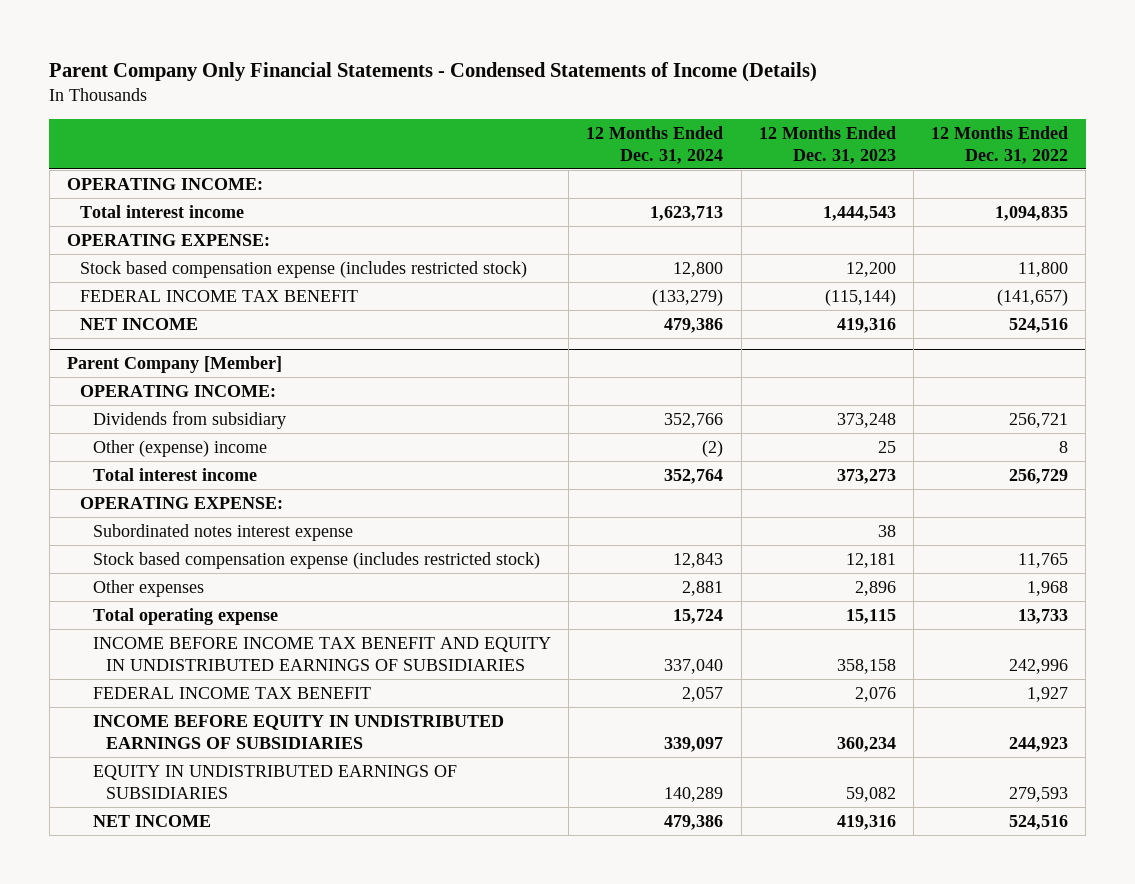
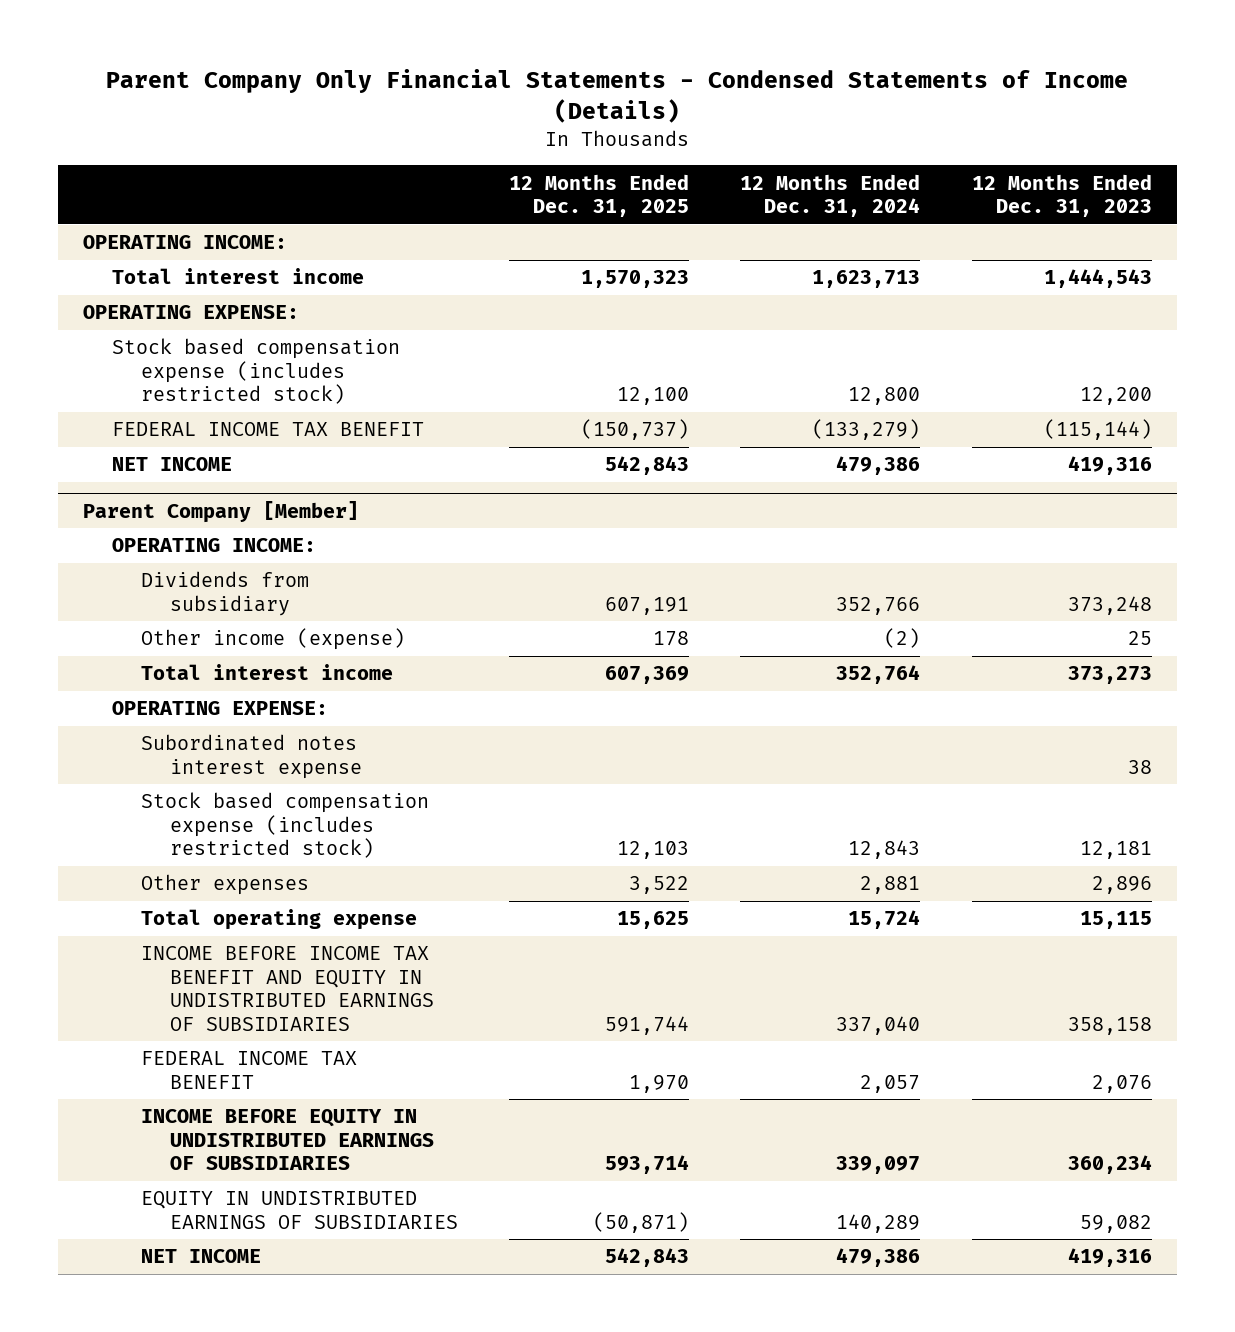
[931,125,1069,164] 12 Months Ended Dec. 31, 2022 -> none
none -> [509,173,690,218] 12 Months Ended Dec. 31, 2025
[93,439,268,457] Other (expense) income -> [141,628,406,651] Other income (expense)

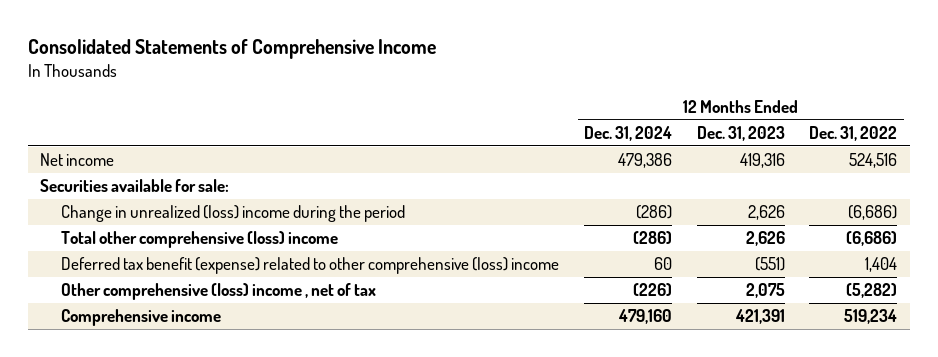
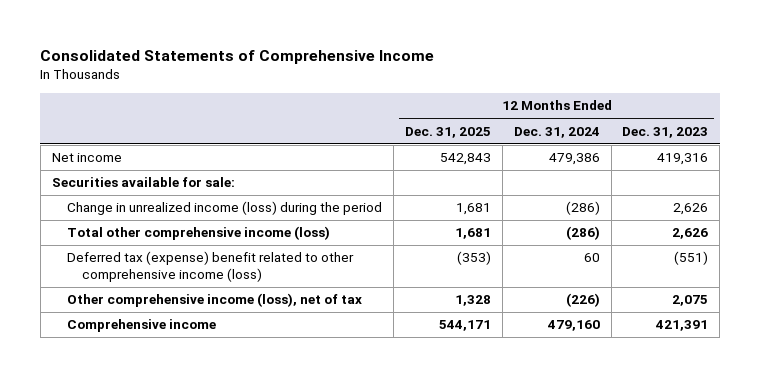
[809,125,898,141] Dec. 31, 2022 -> none
none -> [404,126,491,138] Dec. 31, 2025
[61,205,406,223] Change in unrealized (loss) income during the period -> [66,201,382,216] Change in unrealized income (loss) during the period
[61,231,339,249] Total other comprehensive (loss) income -> [66,226,330,241] Total other comprehensive income (loss)
[61,257,560,275] Deferred tax benefit (expense) related to other comprehensive (loss) income -> [66,251,354,283] Deferred tax (expense) benefit related to other comprehensive income (loss)
[61,283,377,301] Other comprehensive (loss) income , net of tax -> [66,293,362,308] Other comprehensive income (loss), net of tax

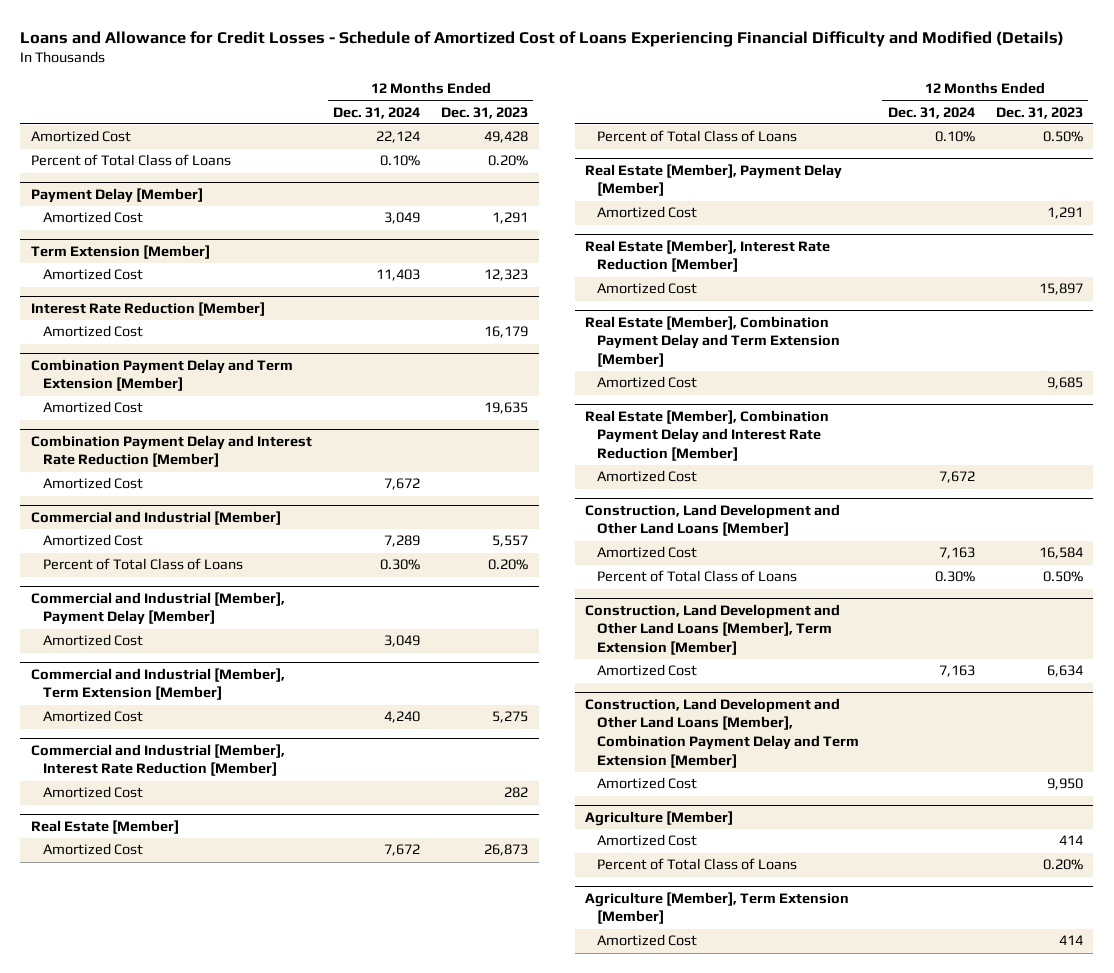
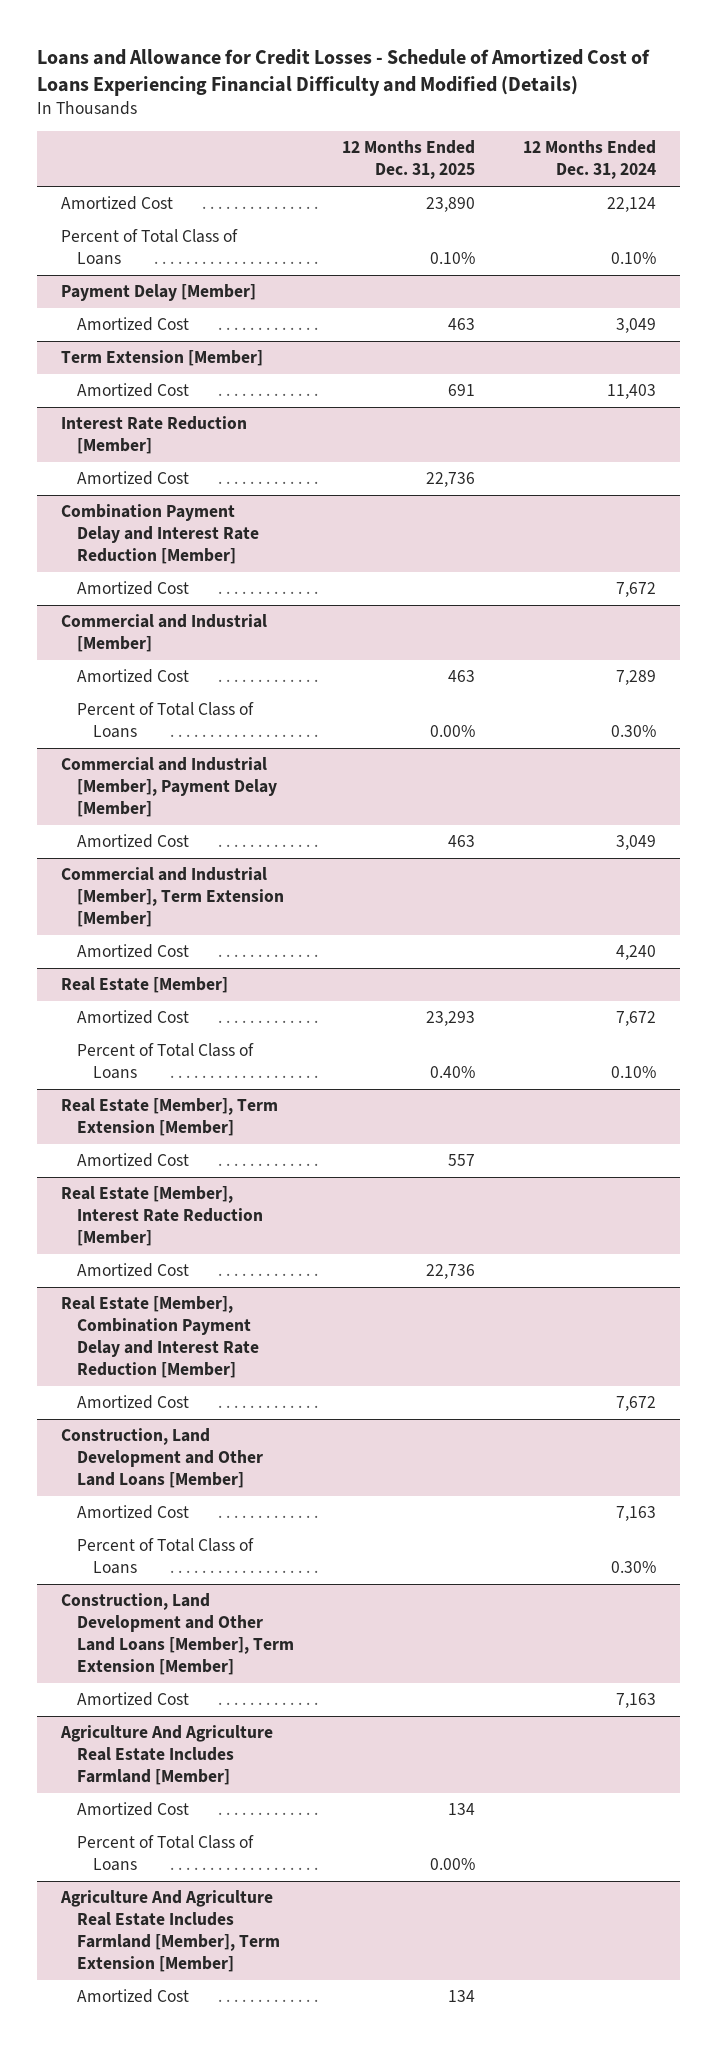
[441,106,529,119] Dec. 31, 2023 -> none
none -> [341,140,475,180] 12 Months Ended Dec. 31, 2025
[30,358,293,392] Combination Payment Delay and Term Extension [Member] -> none
[42,401,143,414] Amortized Cost -> none
[30,743,285,777] Commercial and Industrial [Member], Interest Rate Reduction [Member] -> none
[42,786,143,799] Amortized Cost -> none
[585,163,843,197] Real Estate [Member], Payment Delay [Member] -> none
none -> [61,1098,279,1137] Real Estate [Member], Term Extension [Member]
[585,315,841,368] Real Estate [Member], Combination Payment Delay and Term Extension [Member] -> none
[597,376,698,389] Amortized Cost -> none
[585,697,860,768] Construction, Land Development and Other Land Loans [Member], Combination Payment Delay and Term Extension [Member] -> none
[597,777,698,790] Amortized Cost -> none
[585,810,734,826] Agriculture [Member] -> [60,1725,274,1786] Agriculture And Agriculture Real Estate Includes Farmland [Member]
[585,891,850,925] Agriculture [Member], Term Extension [Member] -> none
none -> [60,1890,280,1972] Agriculture And Agriculture Real Estate Includes Farmland [Member], Term Extension [Member]

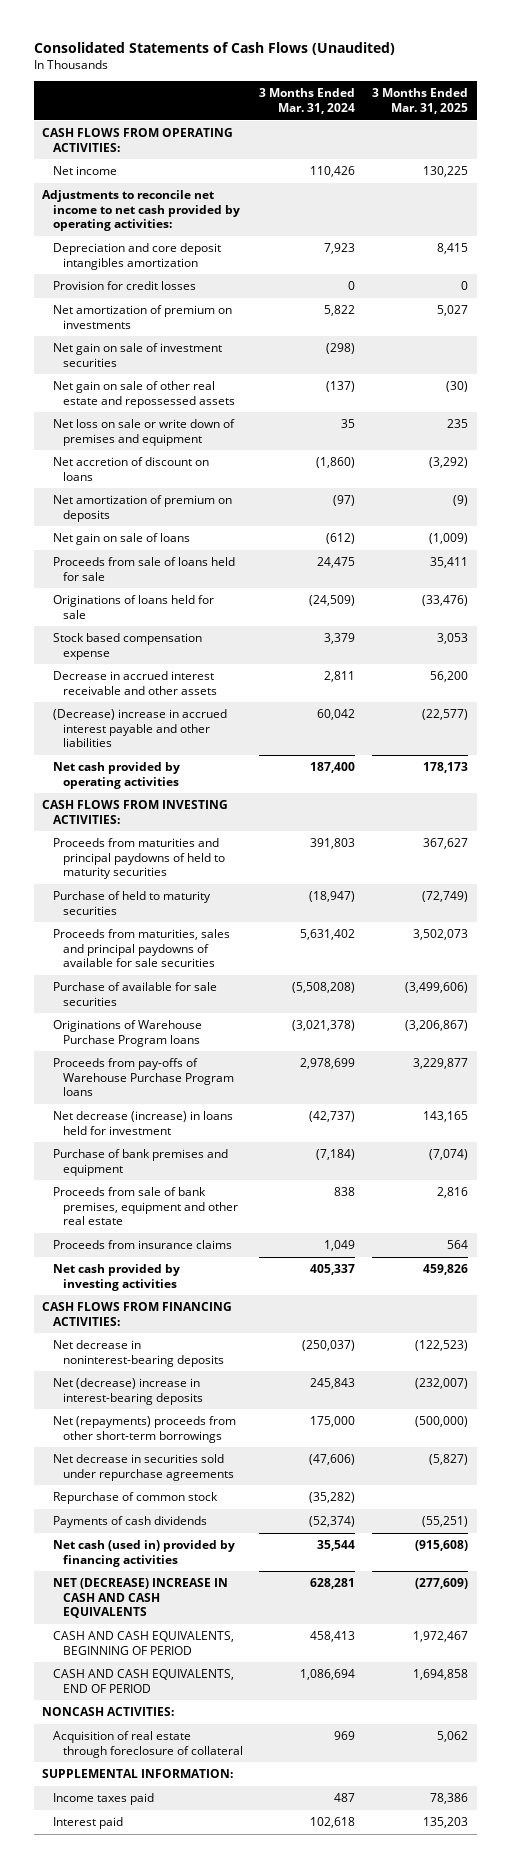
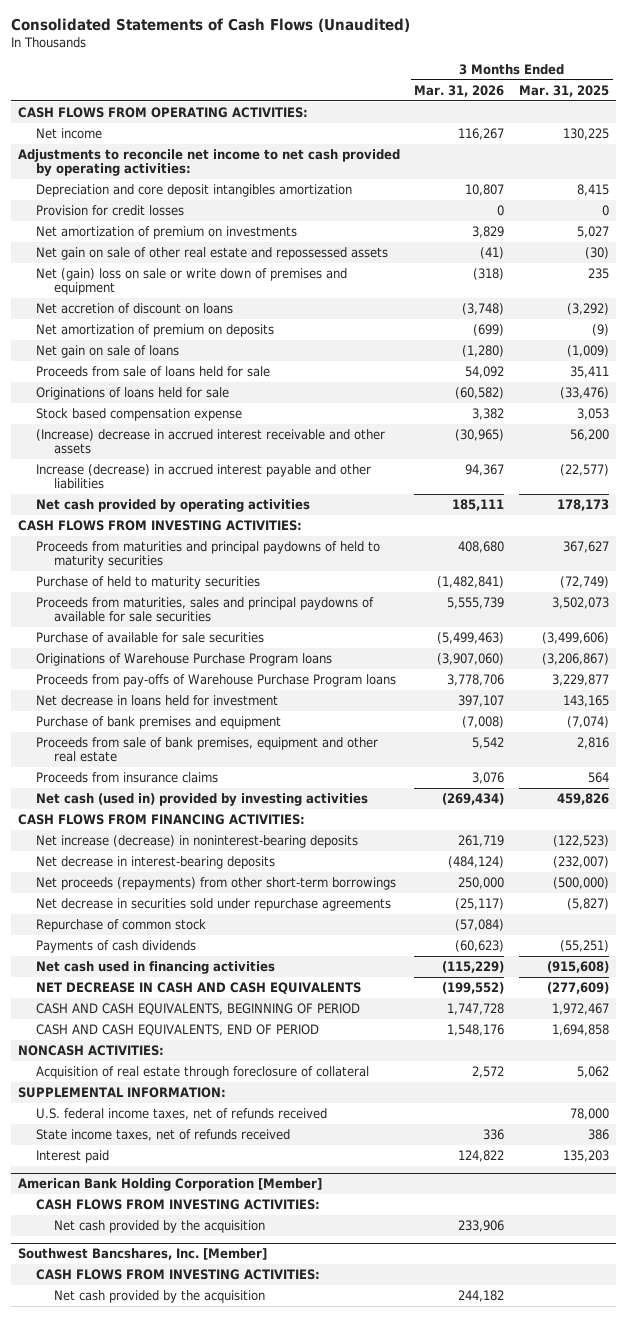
[259,88,356,114] 3 Months Ended Mar. 31, 2024 -> none
none -> [414,84,505,97] Mar. 31, 2026
[52,343,222,367] Net gain on sale of investment securities -> none
[52,419,235,446] Net loss on sale or write down of premises and equipment -> [35,267,347,296] Net (gain) loss on sale or write down of premises and equipment
[52,671,217,695] Decrease in accrued interest receivable and other assets -> [35,428,385,455] (Increase) decrease in accrued interest receivable and other assets
[52,709,227,748] (Decrease) increase in accrued interest payable and other liabilities -> [35,463,371,490] Increase (decrease) in accrued interest payable and other liabilities
[52,1111,233,1135] Net decrease (increase) in loans held for investment -> [35,694,278,706] Net decrease in loans held for investment
[52,1264,180,1291] Net cash provided by investing activities -> [35,792,368,806] Net cash (used in) provided by investing activities
[52,1340,224,1367] Net decrease in noninterest-bearing deposits -> [35,834,358,848] Net increase (decrease) in noninterest-bearing deposits
[52,1378,203,1405] Net (decrease) increase in interest-bearing deposits -> [35,855,275,869] Net decrease in interest-bearing deposits
[52,1416,236,1443] Net (repayments) proceeds from other short-term borrowings -> [35,876,396,890] Net proceeds (repayments) from other short-term borrowings
[52,1540,235,1567] Net cash (used in) provided by financing activities -> [35,960,275,974] Net cash used in financing activities
[52,1578,228,1619] NET (DECREASE) INCREASE IN CASH AND CASH EQUIVALENTS -> [35,981,361,994] NET DECREASE IN CASH AND CASH EQUIVALENTS
[52,1793,154,1806] Income taxes paid -> none
none -> [35,1107,327,1120] U.S. federal income taxes, net of refunds received
none -> [35,1128,290,1141] State income taxes, net of refunds received
none -> [17,1178,322,1192] American Bank Holding Corporation [Member]
none -> [35,1198,320,1210] CASH FLOWS FROM INVESTING ACTIVITIES:
none -> [53,1219,265,1233] Net cash provided by the acquisition
none -> [17,1248,267,1261] Southwest Bancshares, Inc. [Member]
none -> [35,1268,320,1280] CASH FLOWS FROM INVESTING ACTIVITIES:
none -> [53,1289,265,1303] Net cash provided by the acquisition

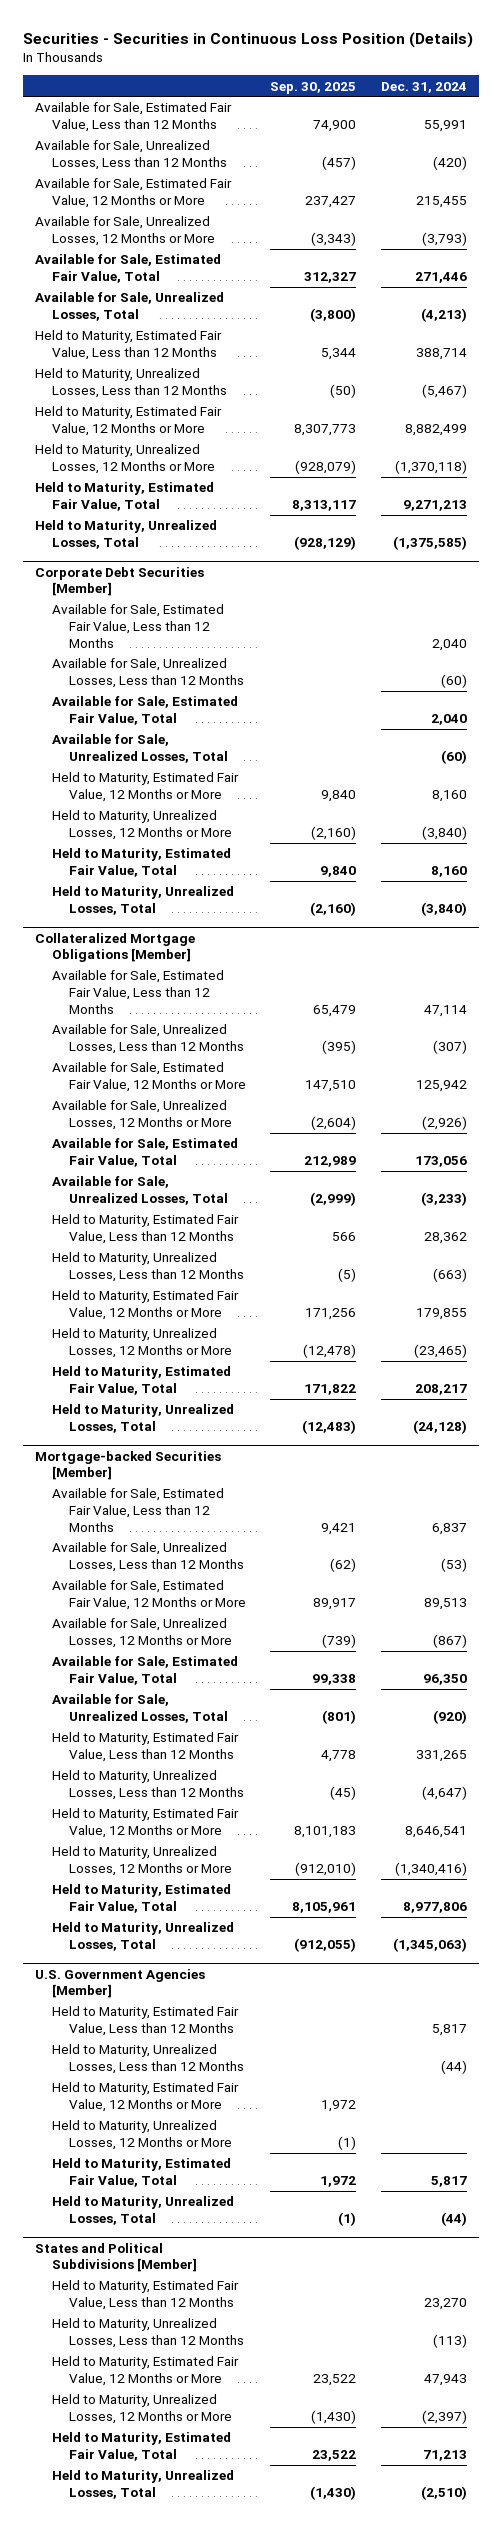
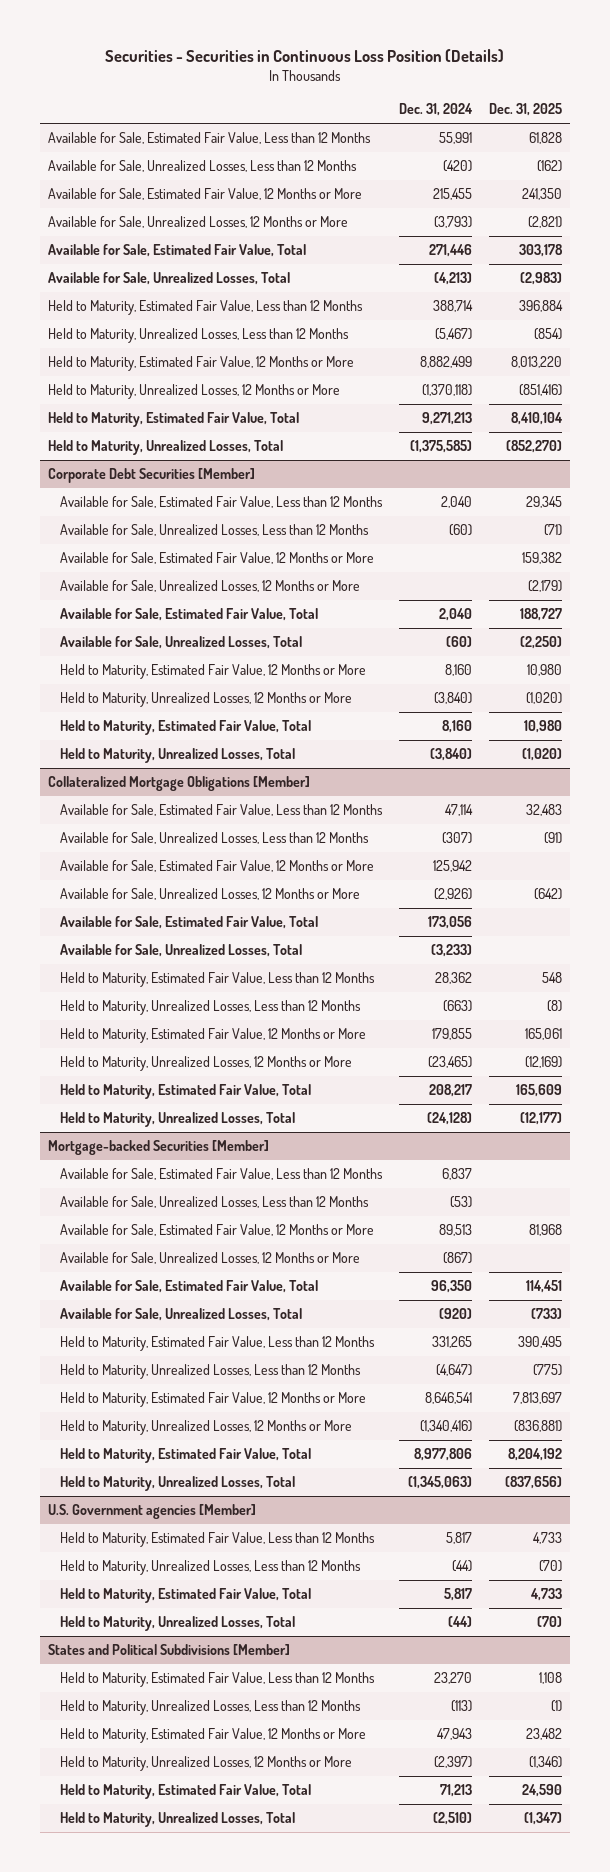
[270,81,357,94] Sep. 30, 2025 -> none
none -> [488,103,562,117] Dec. 31, 2025
none -> [59,552,374,565] Available for Sale, Estimated Fair Value, 12 Months or More
none -> [59,580,360,593] Available for Sale, Unrealized Losses, 12 Months or More
[35,1968,206,1999] U.S. Government Agencies [Member] -> [48,1504,257,1520] U.S. Government agencies [Member]
[52,2082,240,2112] Held to Maturity, Estimated Fair Value, 12 Months or More -> none
[52,2120,232,2150] Held to Maturity, Unrealized Losses, 12 Months or More -> none

